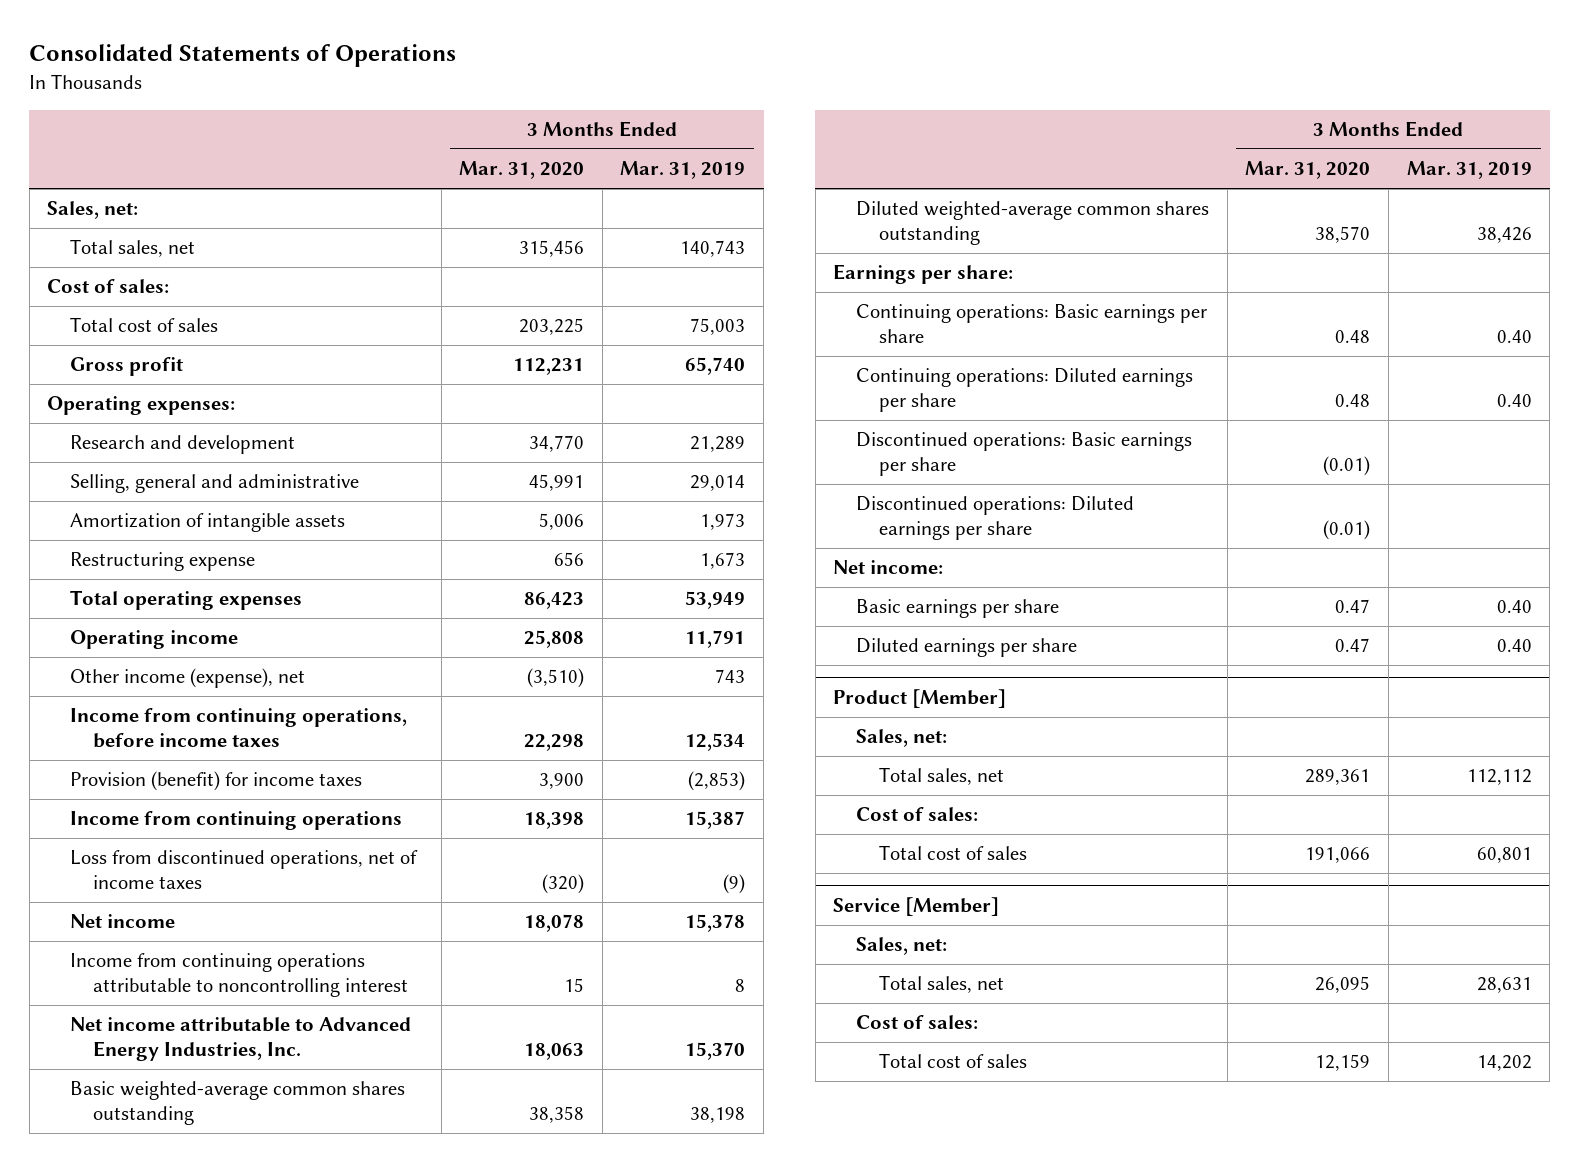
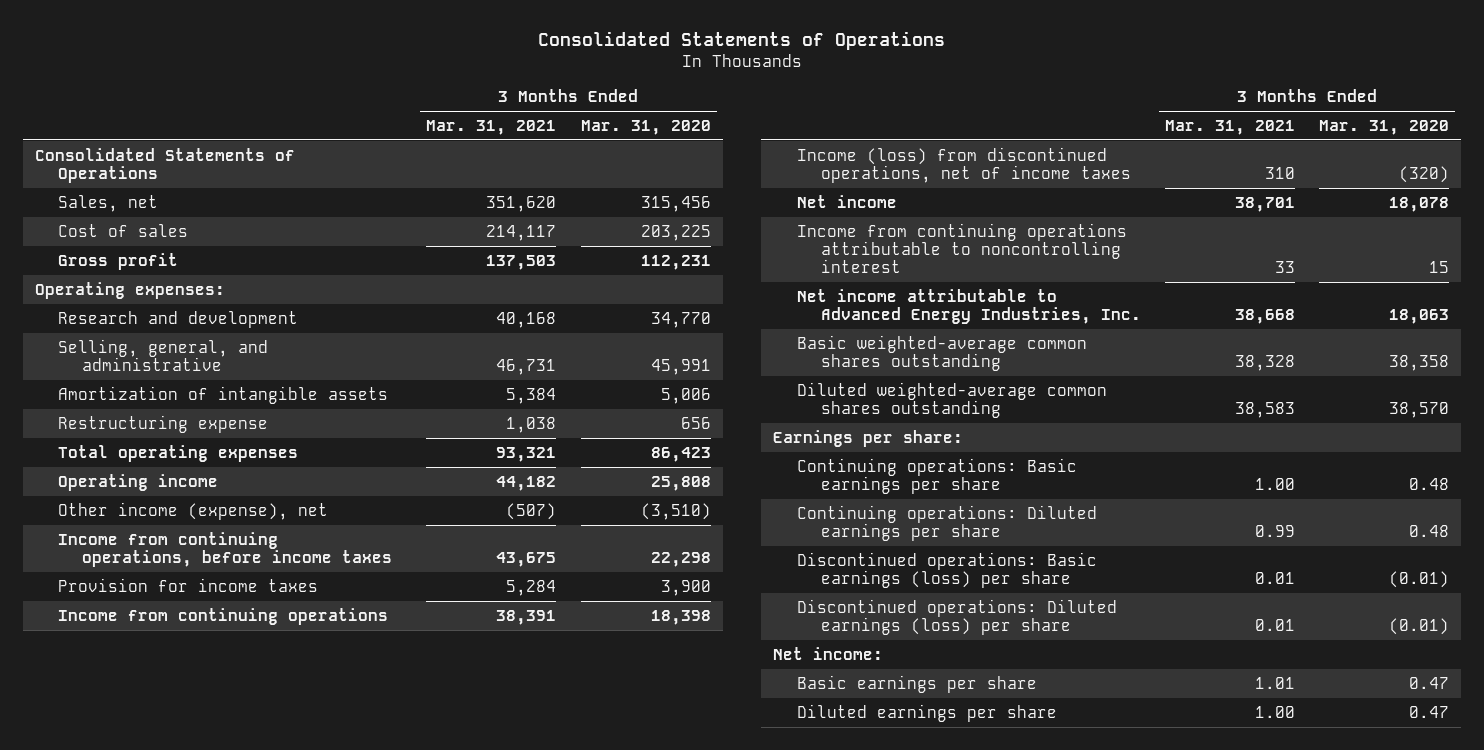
[620,161,746,180] Mar. 31, 2019 -> none
none -> [426,119,557,135] Mar. 31, 2021
[47,201,139,220] Sales, net: -> none
[47,279,170,294] Cost of sales: -> none
none -> [34,147,295,184] Consolidated Statements of Operations
[69,239,195,258] Total sales, net -> [58,194,159,212] Sales, net
[69,317,218,333] Total cost of sales -> [58,223,189,237] Cost of sales
[69,474,359,494] Selling, general and administrative -> [58,338,269,372] Selling, general, and administrative
[69,771,362,792] Provision (benefit) for income taxes -> [58,577,319,592] Provision for income taxes
[69,850,418,890] Loss from discontinued operations, net of income taxes -> [797,146,1131,184] Income (loss) from discontinued operations, net of income taxes
[856,432,1193,477] Discontinued operations: Basic earnings per share -> [797,551,1098,589] Discontinued operations: Basic earnings (loss) per share
[856,496,1135,541] Discontinued operations: Diluted earnings per share -> [797,598,1118,636] Discontinued operations: Diluted earnings (loss) per share
[833,688,1007,708] Product [Member] -> none
[856,729,948,748] Sales, net: -> none
[878,767,1004,786] Total sales, net -> none
[856,807,979,822] Cost of sales: -> none
[878,845,1027,861] Total cost of sales -> none
[833,896,1000,916] Service [Member] -> none
[856,937,948,956] Sales, net: -> none
[878,975,1004,994] Total sales, net -> none
[856,1015,979,1030] Cost of sales: -> none
[878,1053,1027,1069] Total cost of sales -> none

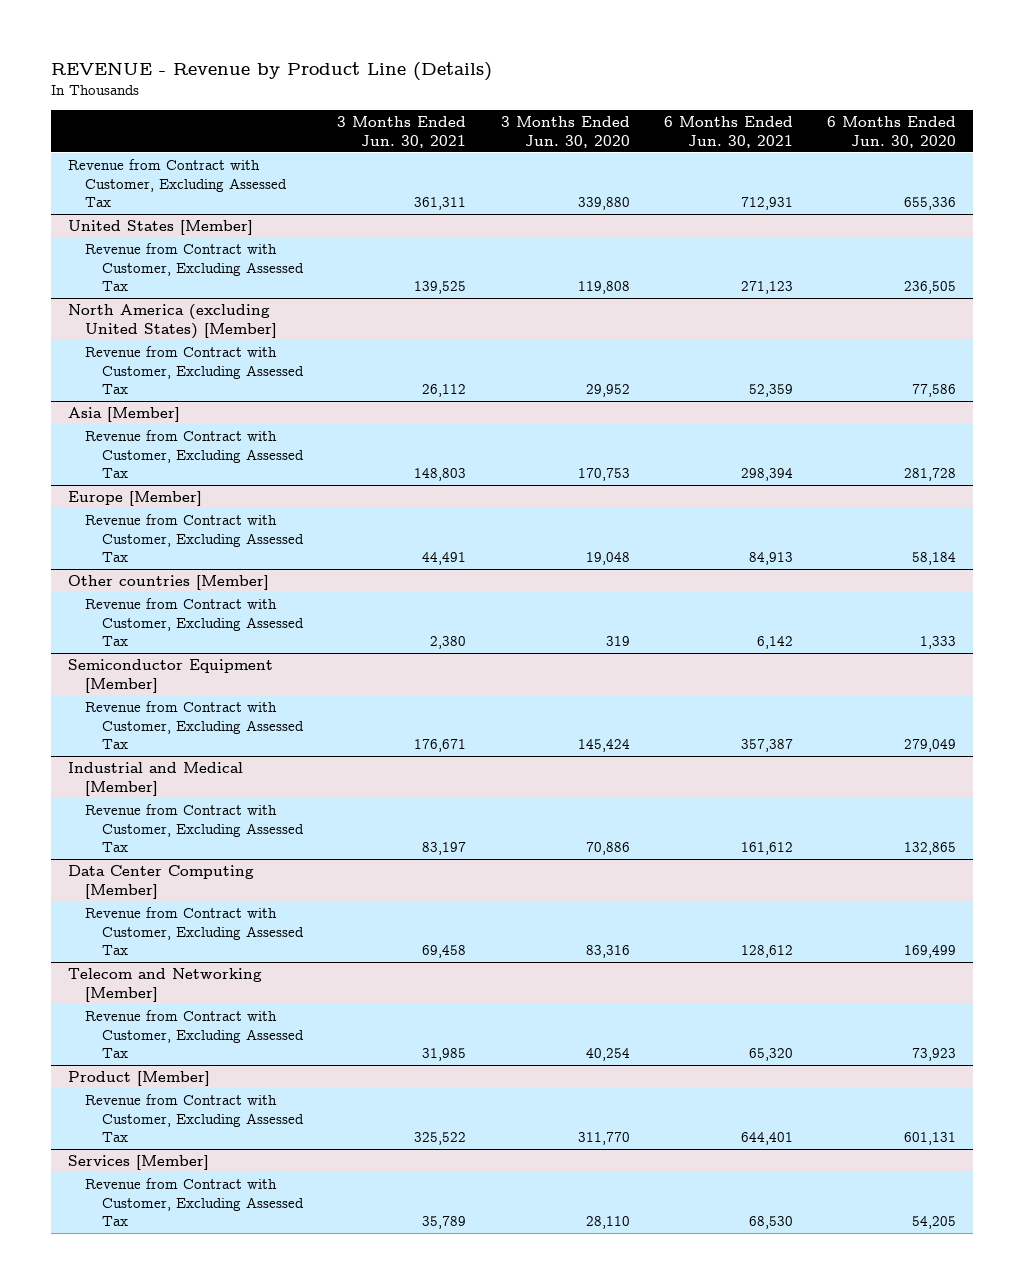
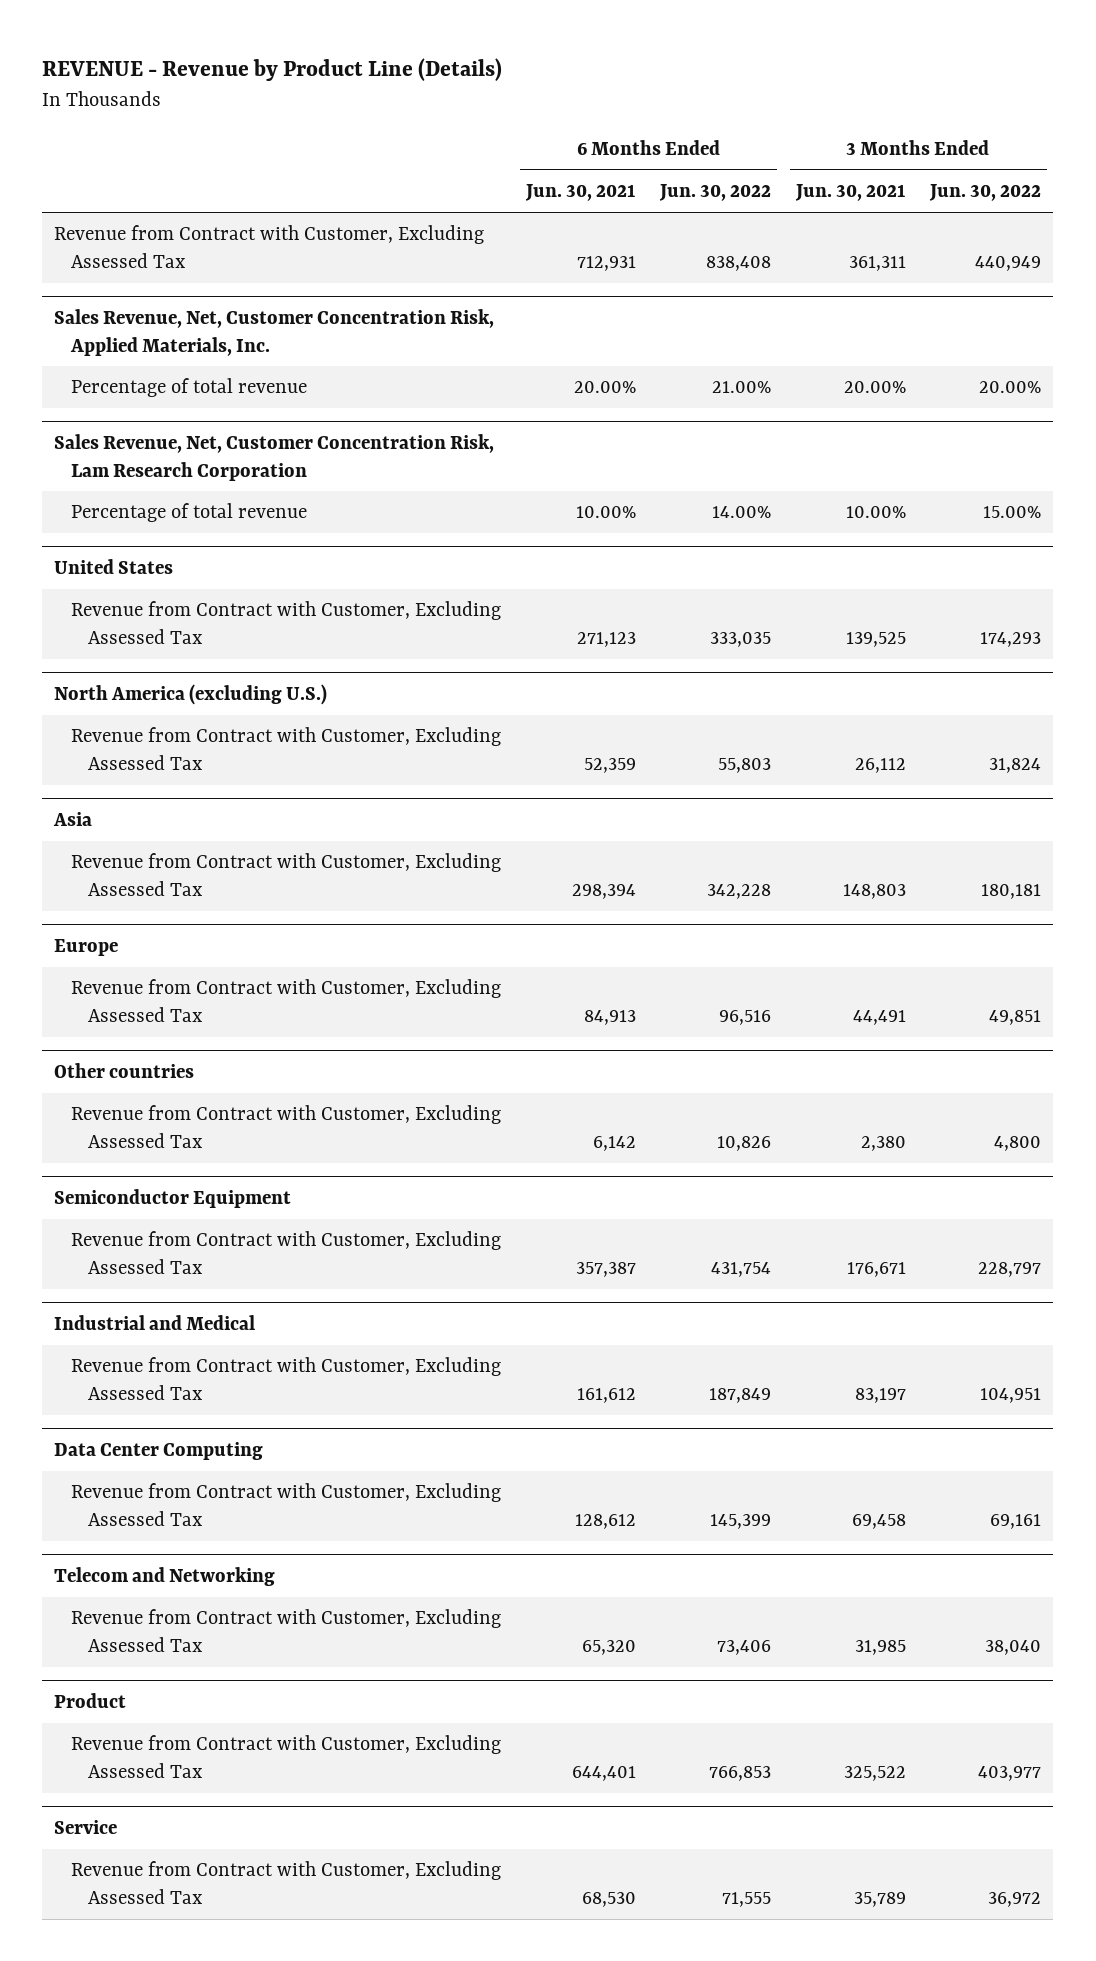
[500,115,630,148] 3 Months Ended Jun. 30, 2020 -> none
[826,115,956,148] 6 Months Ended Jun. 30, 2020 -> none
none -> [659,184,772,202] Jun. 30, 2022
none -> [929,184,1042,202] Jun. 30, 2022
none -> [54,309,495,356] Sales Revenue, Net, Customer Concentration Risk, Applied Materials, Inc.
none -> [71,378,308,398] Percentage of total revenue
none -> [54,434,495,481] Sales Revenue, Net, Customer Concentration Risk, Lam Research Corporation
none -> [71,503,308,523] Percentage of total revenue
[68,219,254,235] United States [Member] -> [54,559,174,575] United States
[68,303,278,339] North America (excluding United States) [Member] -> [54,684,328,706] North America (excluding U.S.)
[68,406,181,422] Asia [Member] -> [53,812,93,827] Asia
[68,490,203,506] Europe [Member] -> [54,939,119,957] Europe
[68,574,270,590] Other countries [Member] -> [54,1063,195,1079] Other countries
[68,658,274,693] Semiconductor Equipment [Member] -> [54,1189,292,1209] Semiconductor Equipment
[68,761,244,796] Industrial and Medical [Member] -> [54,1315,256,1331] Industrial and Medical
[68,864,255,899] Data Center Computing [Member] -> [54,1442,264,1461] Data Center Computing
[68,967,263,1002] Telecom and Networking [Member] -> [54,1567,276,1587] Telecom and Networking
[68,1070,211,1086] Product [Member] -> [54,1693,127,1709] Product
[68,1154,210,1170] Services [Member] -> [54,1820,118,1835] Service

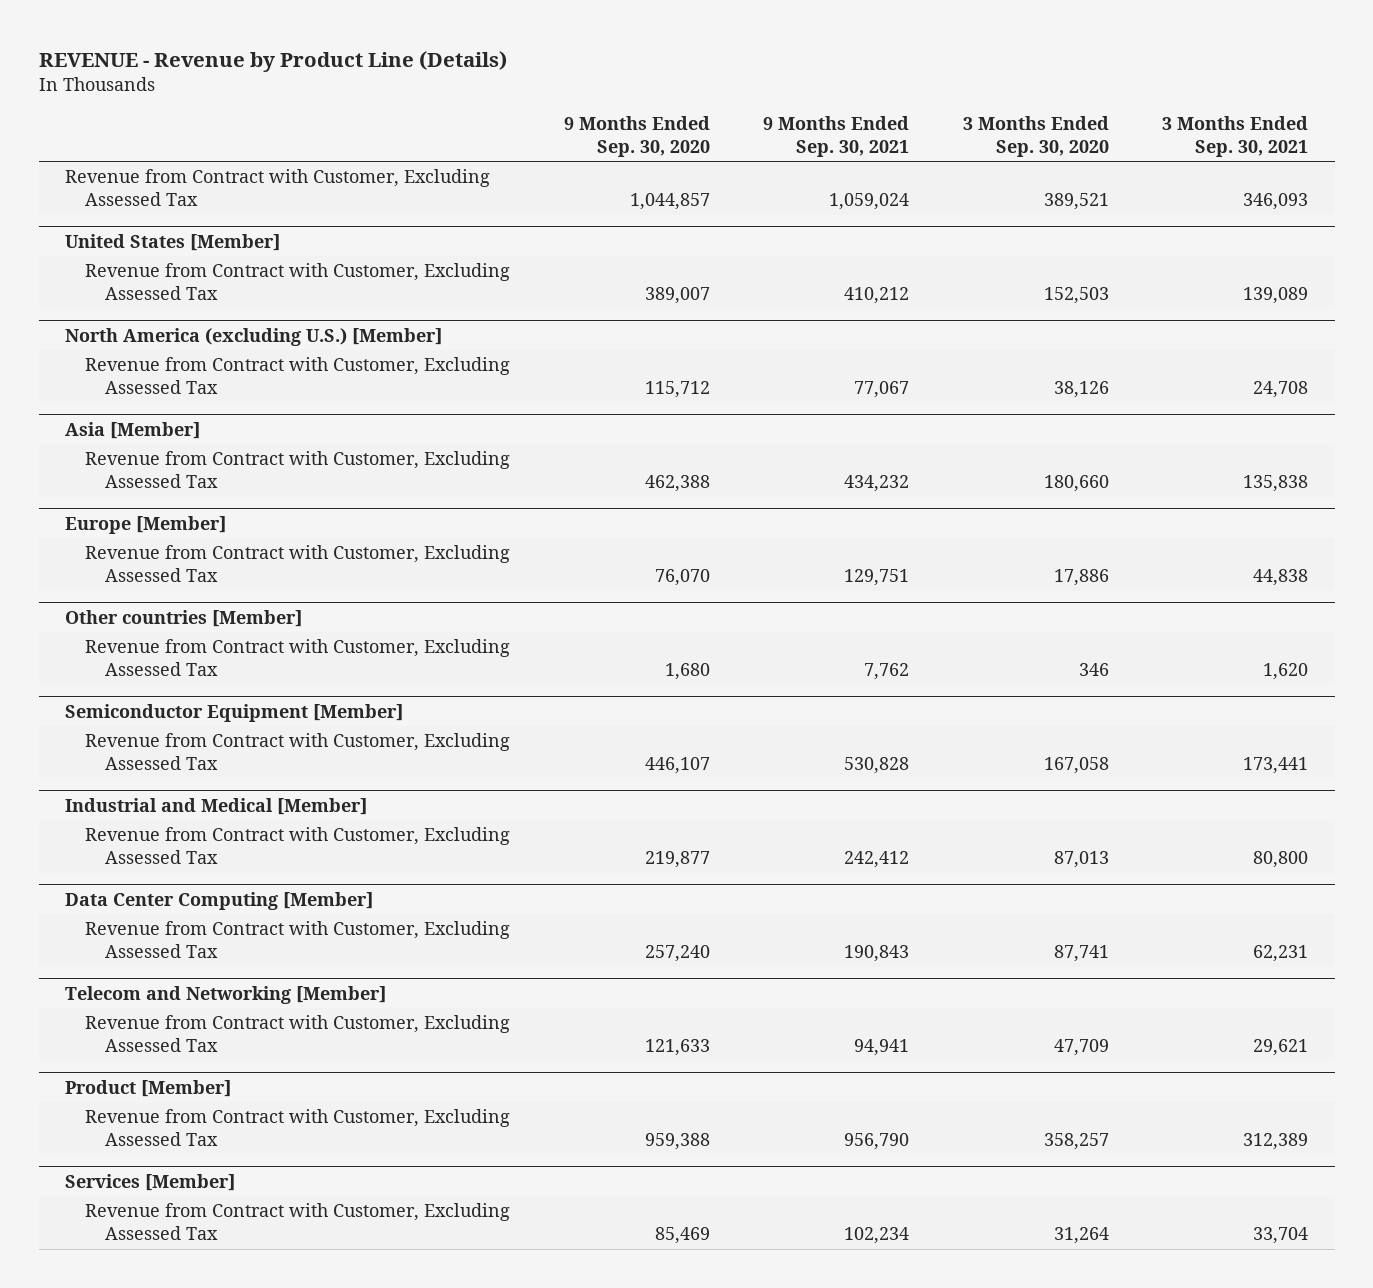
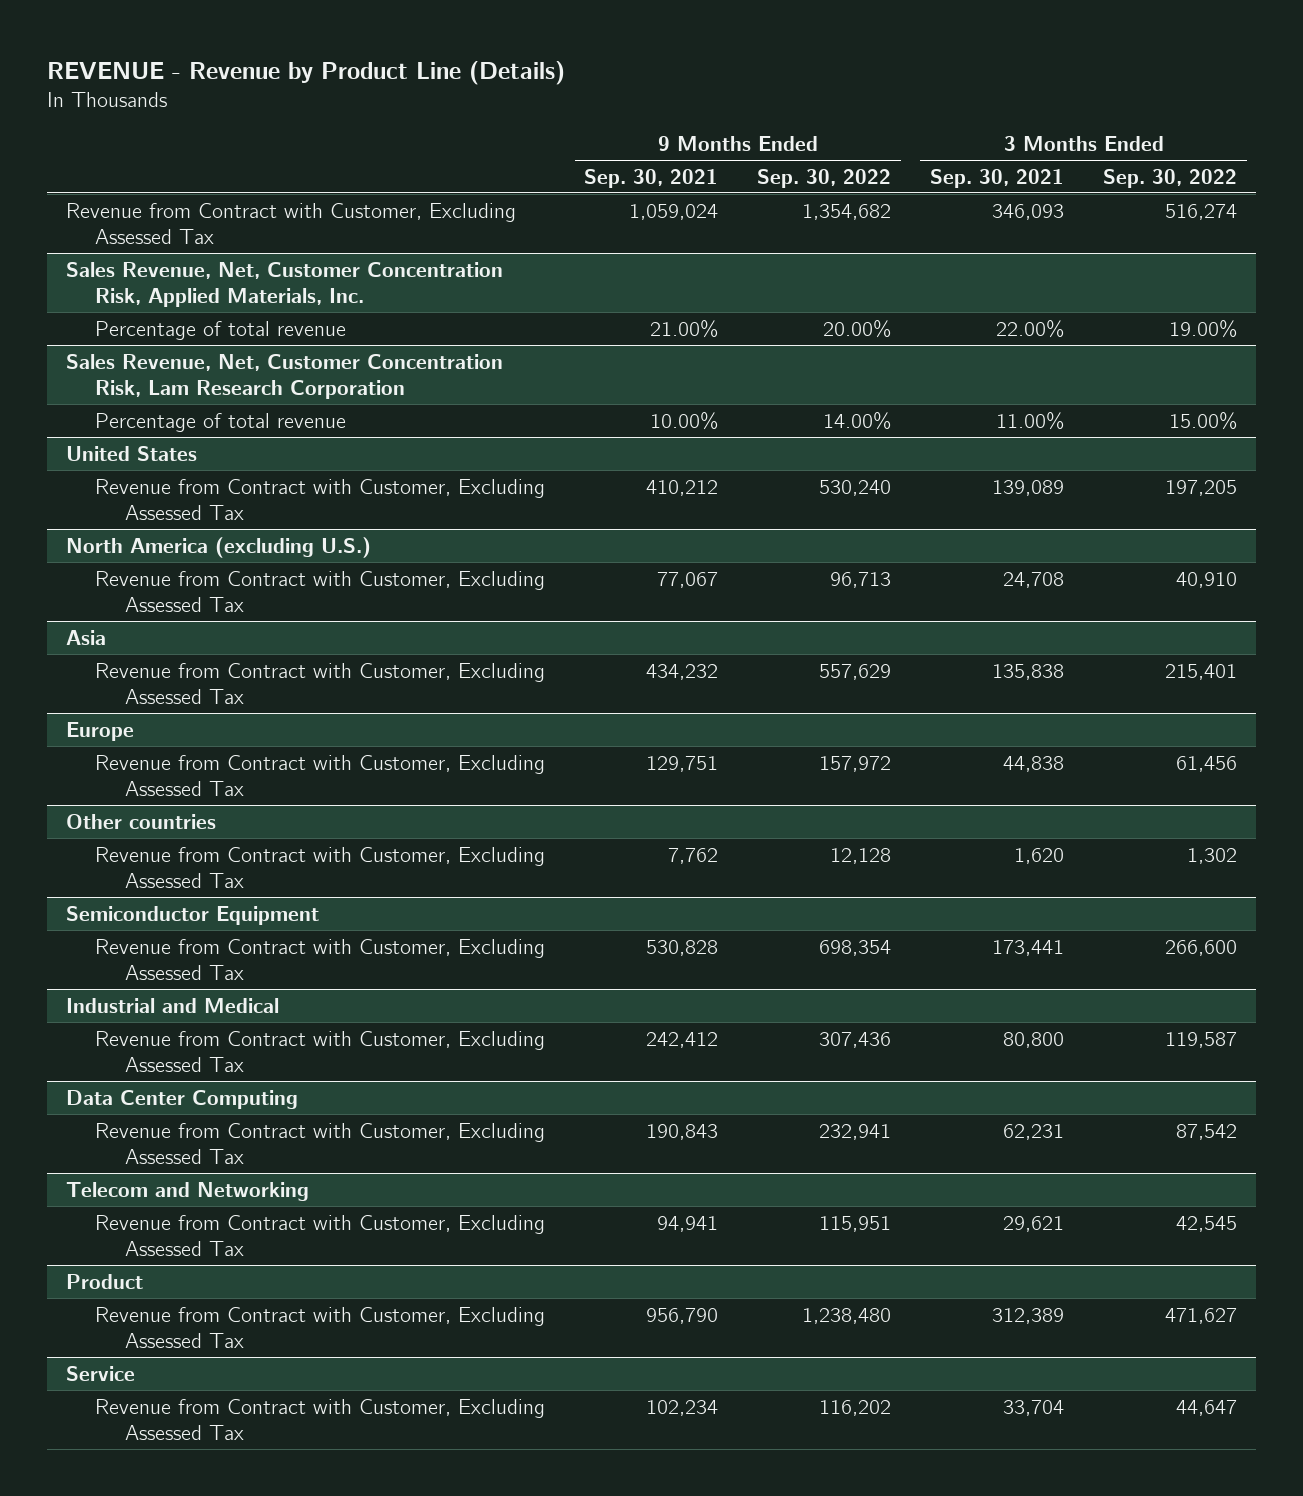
[563,116,710,157] 9 Months Ended Sep. 30, 2020 -> none
[962,116,1109,157] 3 Months Ended Sep. 30, 2020 -> none
none -> [757,168,892,188] Sep. 30, 2022
none -> [1102,168,1237,188] Sep. 30, 2022
none -> [66,261,504,307] Sales Revenue, Net, Customer Concentration Risk, Applied Materials, Inc.
none -> [95,320,347,340] Percentage of total revenue
none -> [66,353,504,399] Sales Revenue, Net, Customer Concentration Risk, Lam Research Corporation
none -> [95,412,347,432] Percentage of total revenue
[65,233,281,251] United States [Member] -> [66,445,198,461] United States
[65,327,443,346] North America (excluding U.S.) [Member] -> [66,536,372,558] North America (excluding U.S.)
[65,421,201,439] Asia [Member] -> [66,629,107,645] Asia
[65,515,227,534] Europe [Member] -> [66,721,135,741] Europe
[65,609,303,627] Other countries [Member] -> [66,813,217,829] Other countries
[65,703,404,722] Semiconductor Equipment [Member] -> [66,905,320,925] Semiconductor Equipment
[65,797,368,815] Industrial and Medical [Member] -> [66,997,280,1013] Industrial and Medical
[65,891,374,910] Data Center Computing [Member] -> [66,1089,299,1109] Data Center Computing
[65,985,387,1004] Telecom and Networking [Member] -> [66,1181,310,1201] Telecom and Networking
[65,1079,232,1097] Product [Member] -> [66,1273,144,1289] Product
[65,1173,236,1191] Services [Member] -> [66,1365,136,1381] Service

